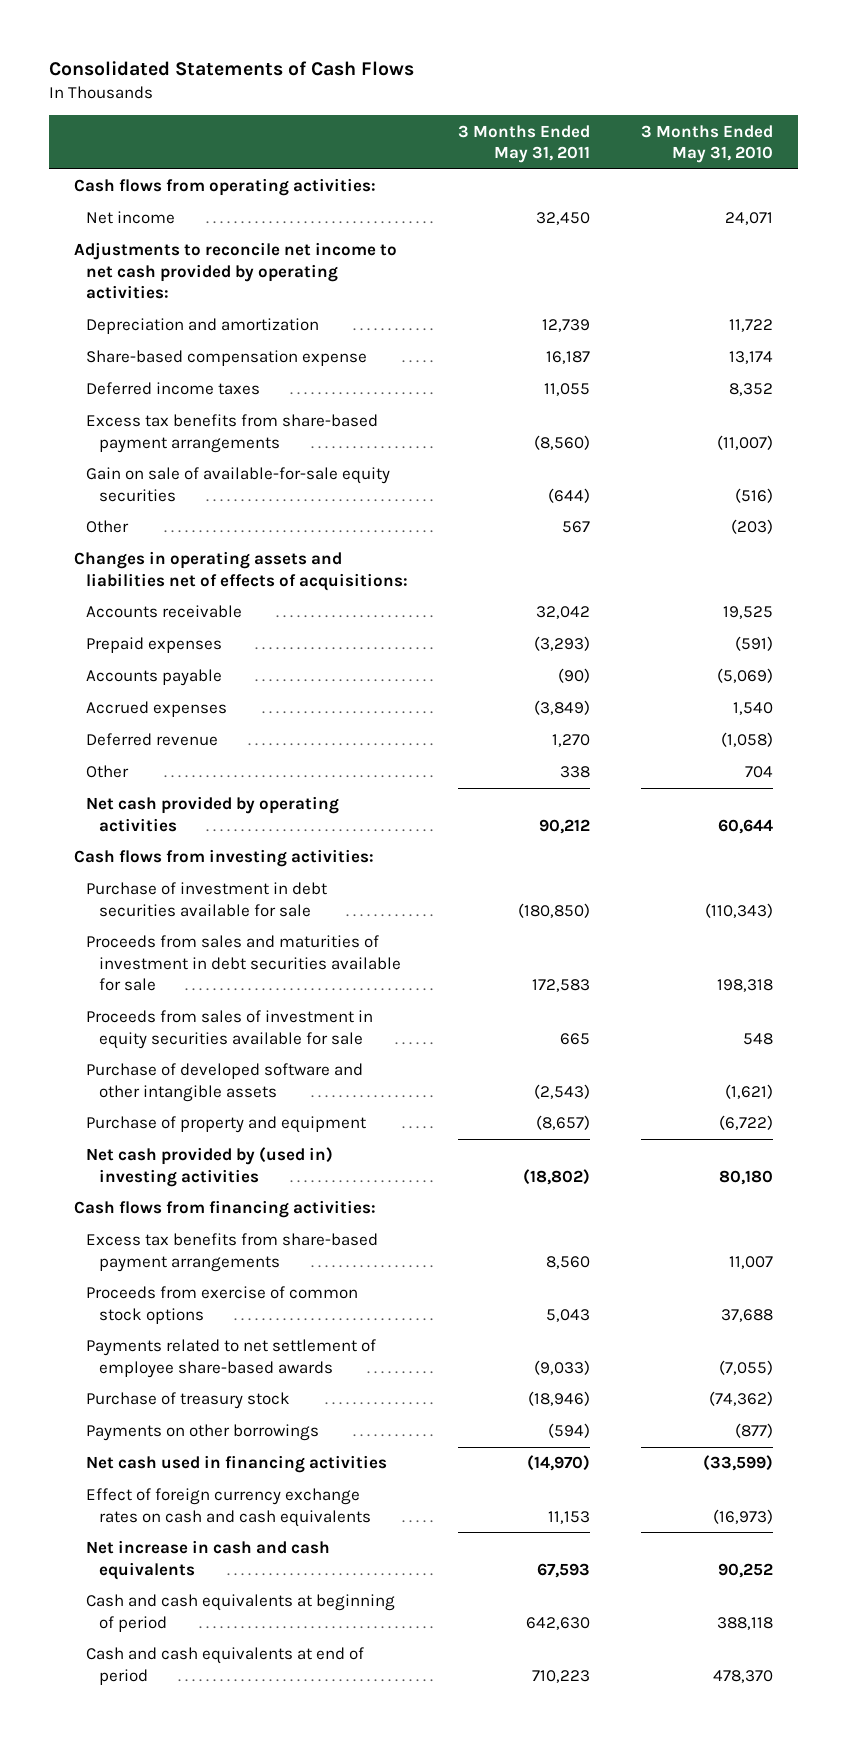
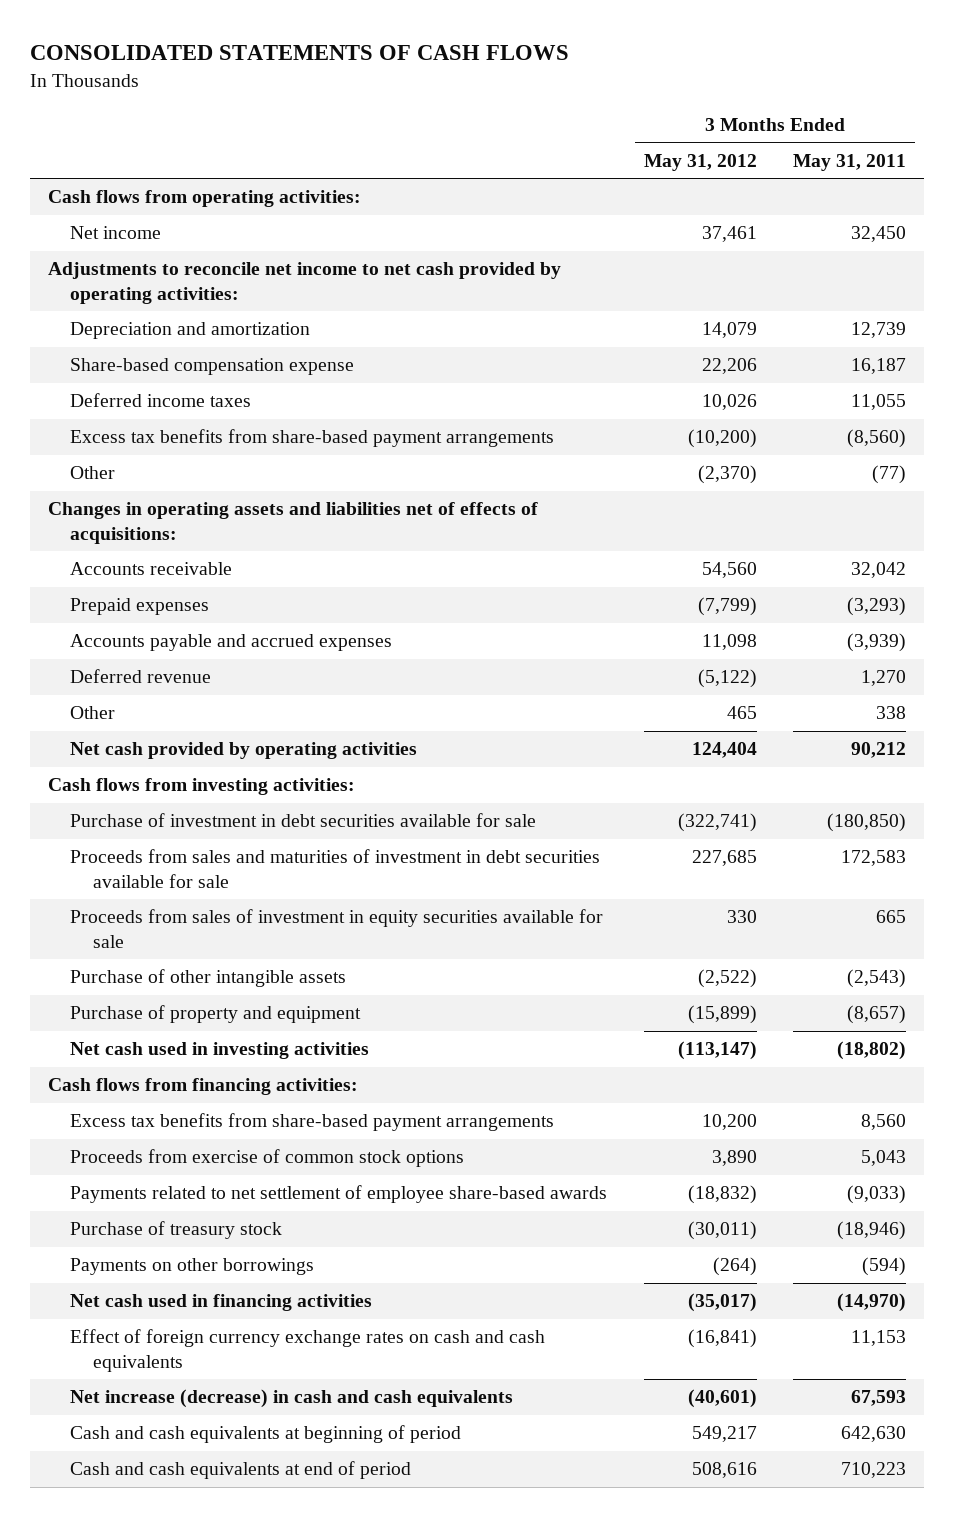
[48,61,414,77] Consolidated Statements of Cash Flows -> [29,45,569,61] CONSOLIDATED STATEMENTS OF CASH FLOWS
[640,124,773,164] 3 Months Ended May 31, 2010 -> none
none -> [643,153,757,171] May 31, 2012
[86,467,391,502] Gain on sale of available-for-sale equity securities -> none
[562,521,591,534] 567 -> [872,465,907,485] (77)
[86,669,223,687] Accounts payable -> none
[86,701,228,718] Accrued expenses -> none
none -> [70,634,393,652] Accounts payable and accrued expenses
[86,1063,364,1102] Purchase of developed software and other intangible assets -> [70,969,347,988] Purchase of other intangible assets
[86,1147,334,1187] Net cash provided by (used in) investing activities -> [70,1042,370,1060] Net cash used in investing activities
[86,1540,331,1580] Net increase in cash and cash equivalents -> [70,1389,514,1409] Net increase (decrease) in cash and cash equivalents

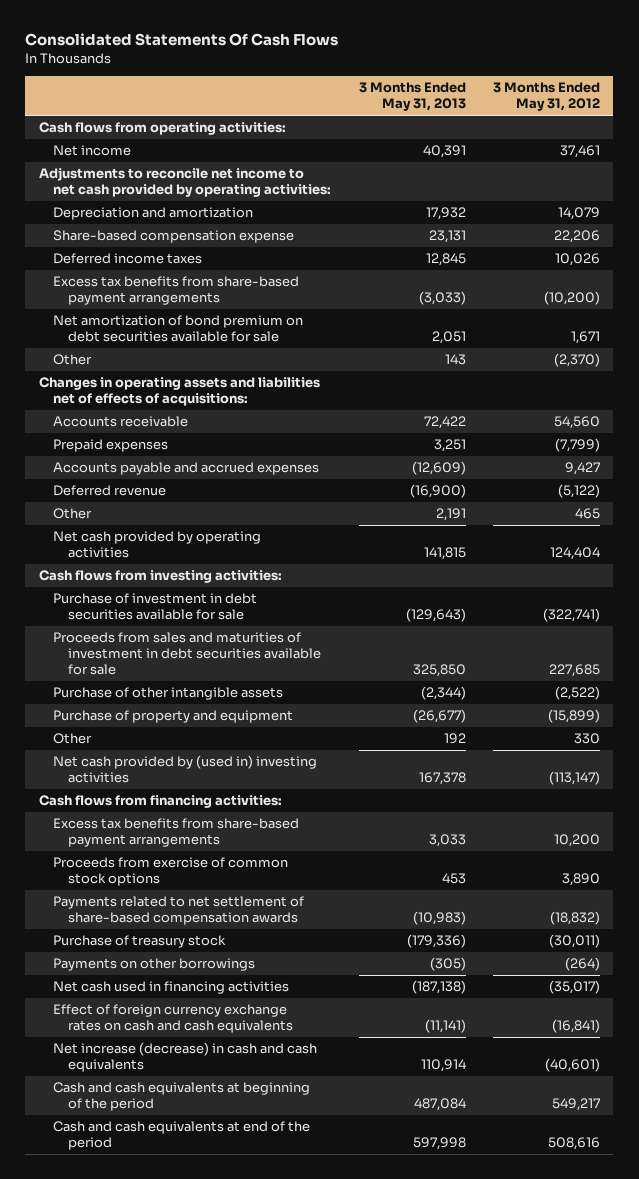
[29,45,569,61] CONSOLIDATED STATEMENTS OF CASH FLOWS -> [25,33,339,47] Consolidated Statements Of Cash Flows
[793,153,907,171] May 31, 2011 -> none
none -> [358,82,466,112] 3 Months Ended May 31, 2013
none -> [53,315,304,343] Net amortization of bond premium on debt securities available for sale
[701,634,757,651] 11,098 -> [564,462,600,476] 9,427
[70,909,604,948] Proceeds from sales of investment in equity securities available for sale -> none
none -> [53,733,93,745] Other
[70,1042,370,1060] Net cash used in investing activities -> [53,755,318,784] Net cash provided by (used in) investing activities
[70,1185,608,1204] Payments related to net settlement of employee share-based awards -> [53,896,305,926] Payments related to net settlement of share-based compensation awards
[70,1425,462,1444] Cash and cash equivalents at beginning of period -> [53,1082,311,1112] Cash and cash equivalents at beginning of the period
[70,1461,412,1480] Cash and cash equivalents at end of period -> [53,1121,311,1151] Cash and cash equivalents at end of the period

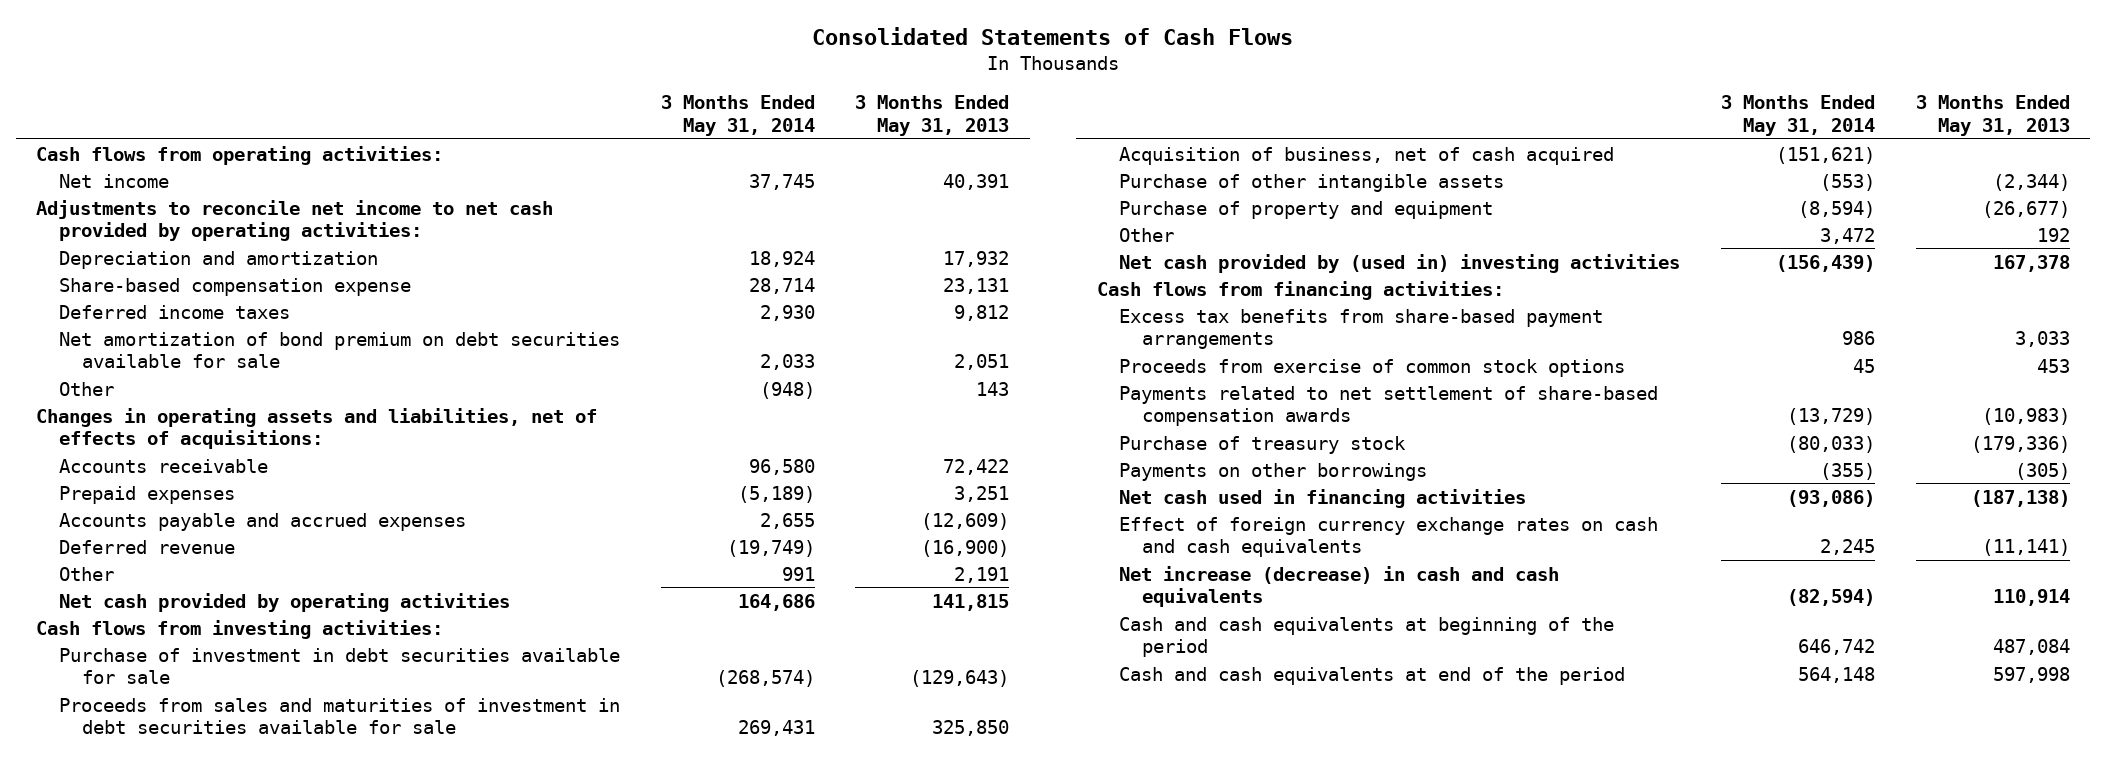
[25,33,339,47] Consolidated Statements Of Cash Flows -> [811,26,1293,45] Consolidated Statements of Cash Flows
[492,82,600,112] 3 Months Ended May 31, 2012 -> none
none -> [660,95,815,137] 3 Months Ended May 31, 2014
[53,276,300,306] Excess tax benefits from share-based payment arrangements -> none
[425,253,466,267] 12,845 -> [954,304,1010,321] 9,812
[38,377,320,407] Changes in operating assets and liabilities net of effects of acquisitions: -> [36,407,598,450] Changes in operating assets and liabilities, net of effects of acquisitions:
none -> [1119,146,1615,165] Acquisition of business, net of cash acquired

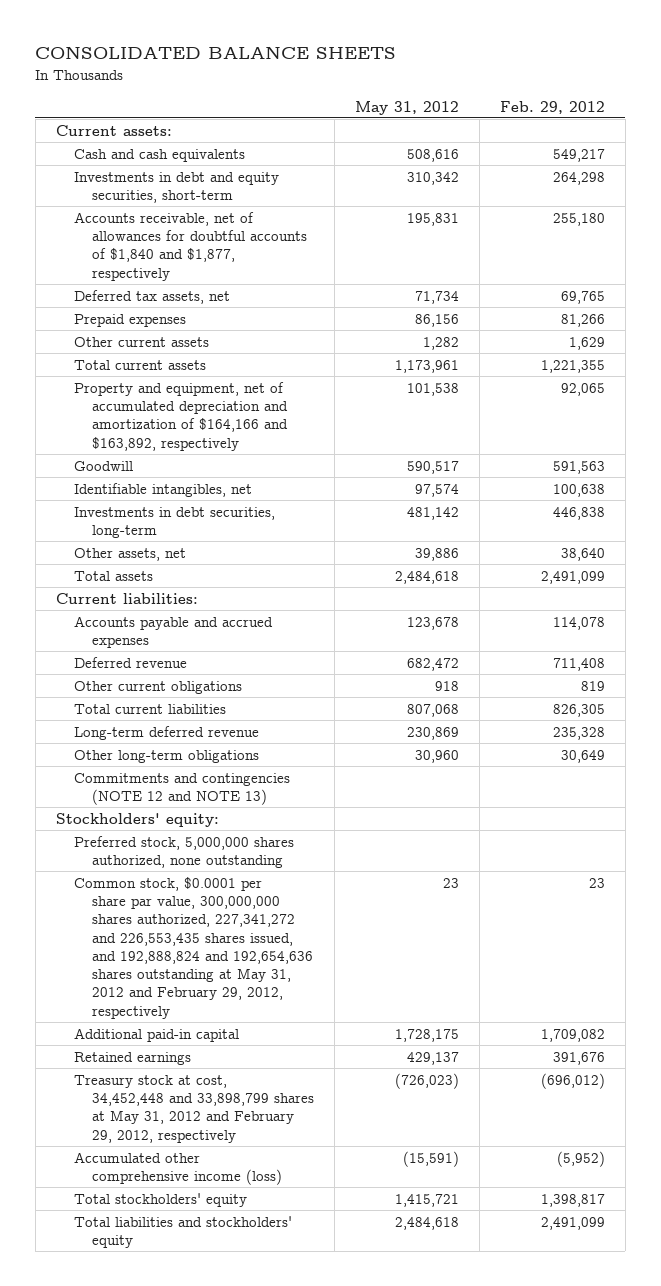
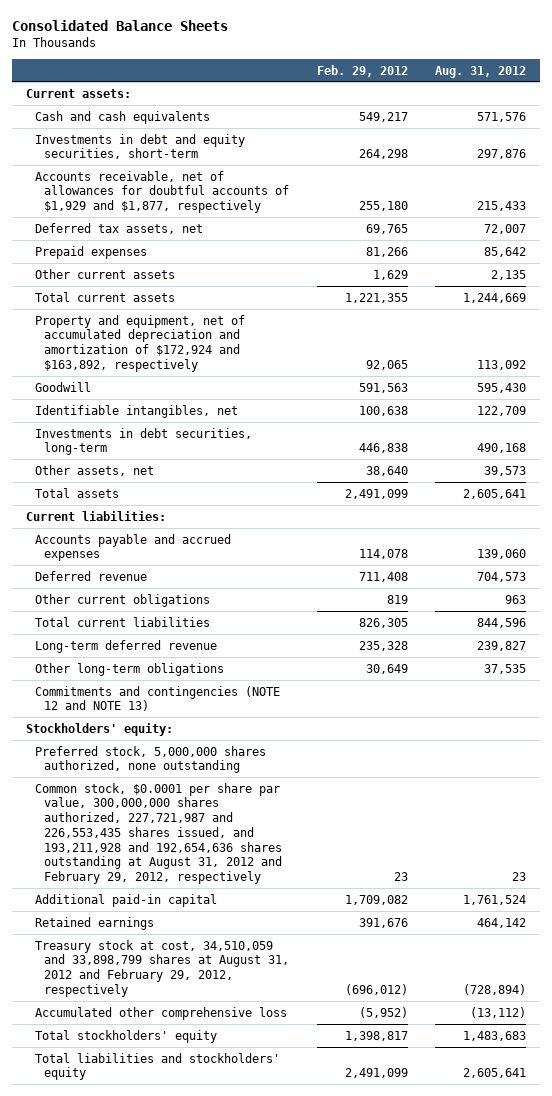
[35,46,397,60] CONSOLIDATED BALANCE SHEETS -> [12,19,229,31] Consolidated Balance Sheets
[354,100,459,115] May 31, 2012 -> none
none -> [434,65,526,78] Aug. 31, 2012
[73,211,307,281] Accounts receivable, net of allowances for doubtful accounts of $1,840 and $1,877, respectively -> [35,170,290,214] Accounts receivable, net of allowances for doubtful accounts of $1,929 and $1,877, respectively
[73,381,288,451] Property and equipment, net of accumulated depreciation and amortization of $164,166 and $163,892, respectively -> [35,314,246,372] Property and equipment, net of accumulated depreciation and amortization of $172,924 and $163,892, respectively
[73,876,313,1019] Common stock, $0.0001 per share par value, 300,000,000 shares authorized, 227,341,272 and 226,553,435 shares issued, and 192,888,824 and 192,654,636 shares outstanding at May 31, 2012 and February 29, 2012, respectively -> [35,782,283,885] Common stock, $0.0001 per share par value, 300,000,000 shares authorized, 227,721,987 and 226,553,435 shares issued, and 193,211,928 and 192,654,636 shares outstanding at August 31, 2012 and February 29, 2012, respectively
[73,1074,314,1143] Treasury stock at cost, 34,452,448 and 33,898,799 shares at May 31, 2012 and February 29, 2012, respectively -> [35,939,290,997] Treasury stock at cost, 34,510,059 and 33,898,799 shares at August 31, 2012 and February 29, 2012, respectively
[73,1151,282,1186] Accumulated other comprehensive income (loss) -> [35,1006,288,1020] Accumulated other comprehensive loss

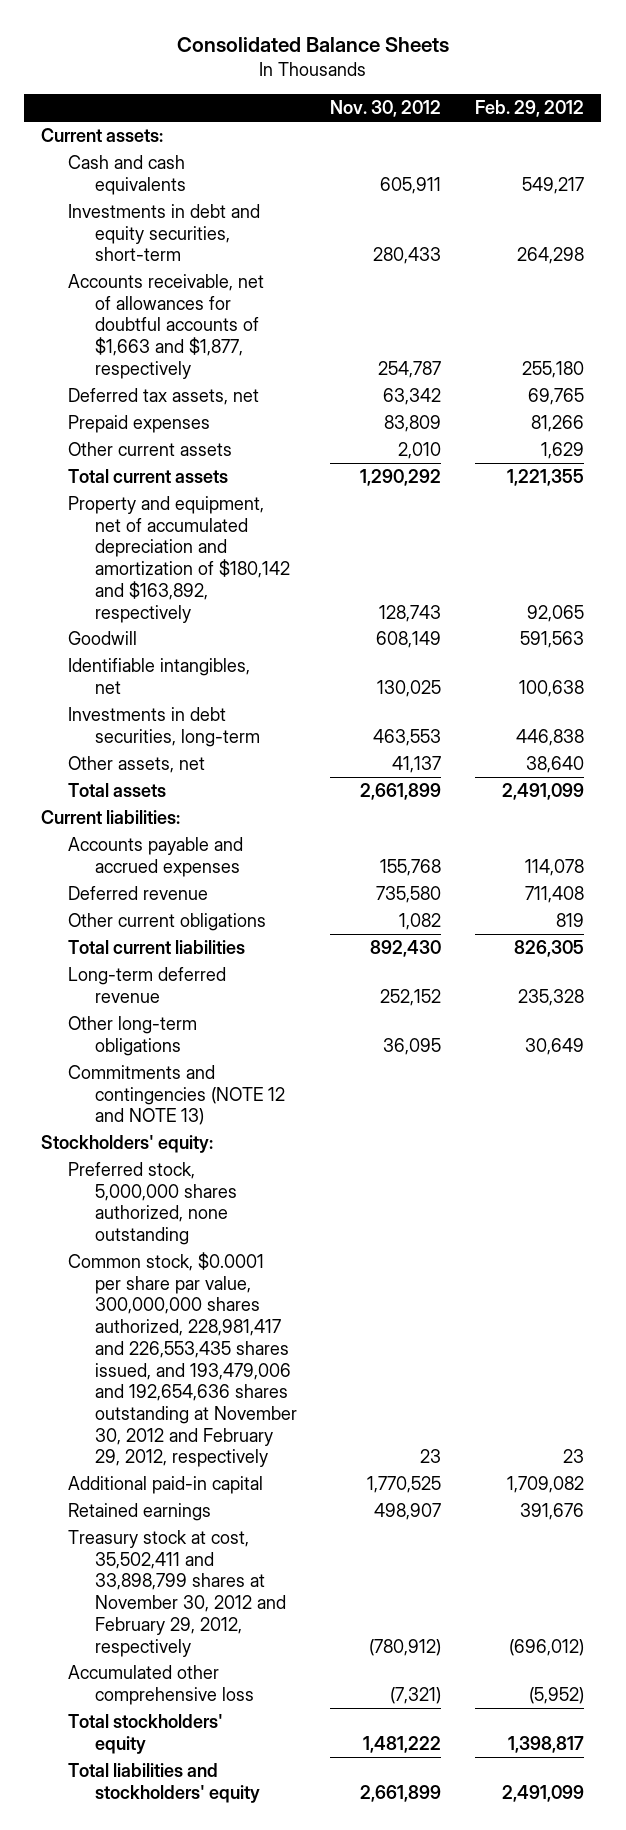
[434,65,526,78] Aug. 31, 2012 -> none
none -> [330,100,442,118] Nov. 30, 2012
[35,170,290,214] Accounts receivable, net of allowances for doubtful accounts of $1,929 and $1,877, respectively -> [67,273,264,379] Accounts receivable, net of allowances for doubtful accounts of $1,663 and $1,877, respectively
[35,314,246,372] Property and equipment, net of accumulated depreciation and amortization of $172,924 and $163,892, respectively -> [67,495,290,623] Property and equipment, net of accumulated depreciation and amortization of $180,142 and $163,892, respectively
[35,782,283,885] Common stock, $0.0001 per share par value, 300,000,000 shares authorized, 227,721,987 and 226,553,435 shares issued, and 193,211,928 and 192,654,636 shares outstanding at August 31, 2012 and February 29, 2012, respectively -> [67,1251,297,1468] Common stock, $0.0001 per share par value, 300,000,000 shares authorized, 228,981,417 and 226,553,435 shares issued, and 193,479,006 and 192,654,636 shares outstanding at November 30, 2012 and February 29, 2012, respectively
[35,939,290,997] Treasury stock at cost, 34,510,059 and 33,898,799 shares at August 31, 2012 and February 29, 2012, respectively -> [67,1529,286,1657] Treasury stock at cost, 35,502,411 and 33,898,799 shares at November 30, 2012 and February 29, 2012, respectively

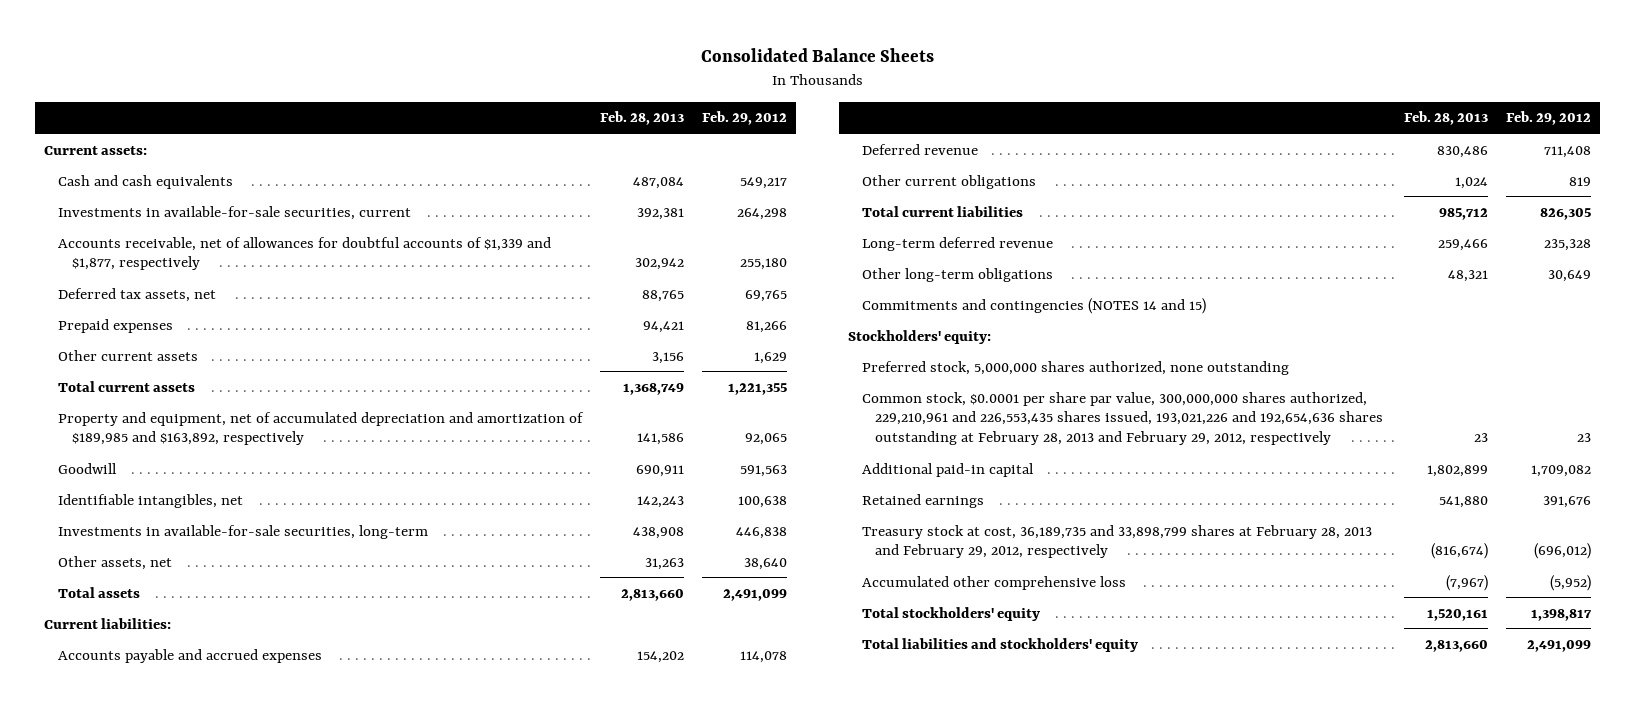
[330,100,442,118] Nov. 30, 2012 -> none
none -> [600,111,685,126] Feb. 28, 2013
[67,203,260,262] Investments in debt and equity securities, short-term -> [58,205,412,220] Investments in available-for-sale securities, current
[67,273,264,379] Accounts receivable, net of allowances for doubtful accounts of $1,663 and $1,877, respectively -> [58,236,552,271] Accounts receivable, net of allowances for doubtful accounts of $1,339 and $1,877, respectively
[67,495,290,623] Property and equipment, net of accumulated depreciation and amortization of $180,142 and $163,892, respectively -> [58,411,585,446] Property and equipment, net of accumulated depreciation and amortization of $189,985 and $163,892, respectively
[67,706,260,747] Investments in debt securities, long-term -> [58,524,429,539] Investments in available-for-sale securities, long-term
[67,1064,285,1126] Commitments and contingencies (NOTE 12 and NOTE 13) -> [861,297,1206,314] Commitments and contingencies (NOTES 14 and 15)
[67,1251,297,1468] Common stock, $0.0001 per share par value, 300,000,000 shares authorized, 228,981,417 and 226,553,435 shares issued, and 193,479,006 and 192,654,636 shares outstanding at November 30, 2012 and February 29, 2012, respectively -> [861,391,1384,445] Common stock, $0.0001 per share par value, 300,000,000 shares authorized, 229,210,961 and 226,553,435 shares issued, 193,021,226 and 192,654,636 shares outstanding at February 28, 2013 and February 29, 2012, respectively
[67,1529,286,1657] Treasury stock at cost, 35,502,411 and 33,898,799 shares at November 30, 2012 and February 29, 2012, respectively -> [861,524,1372,559] Treasury stock at cost, 36,189,735 and 33,898,799 shares at February 28, 2013 and February 29, 2012, respectively

